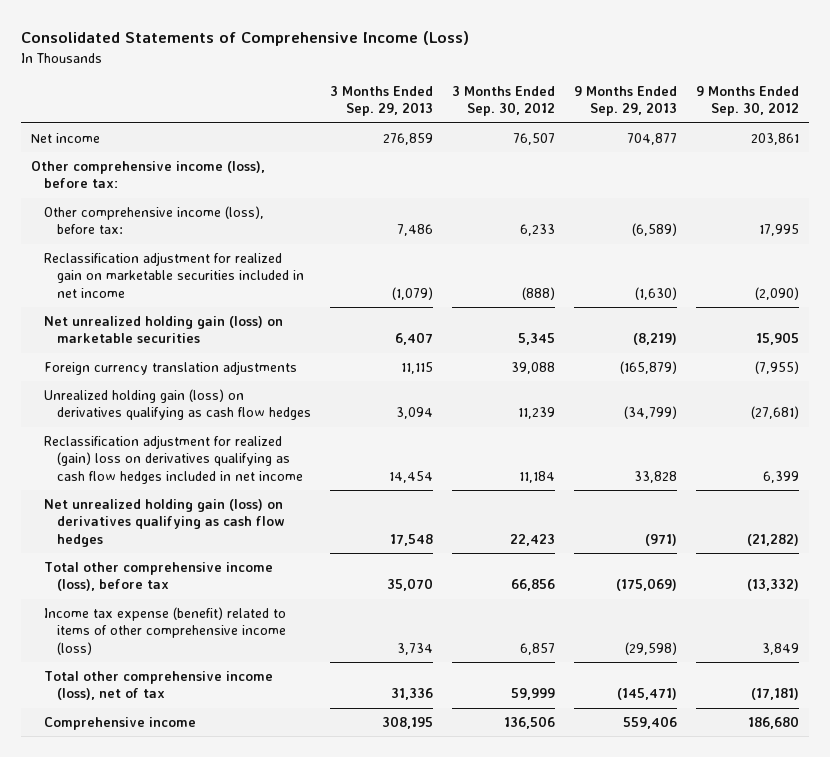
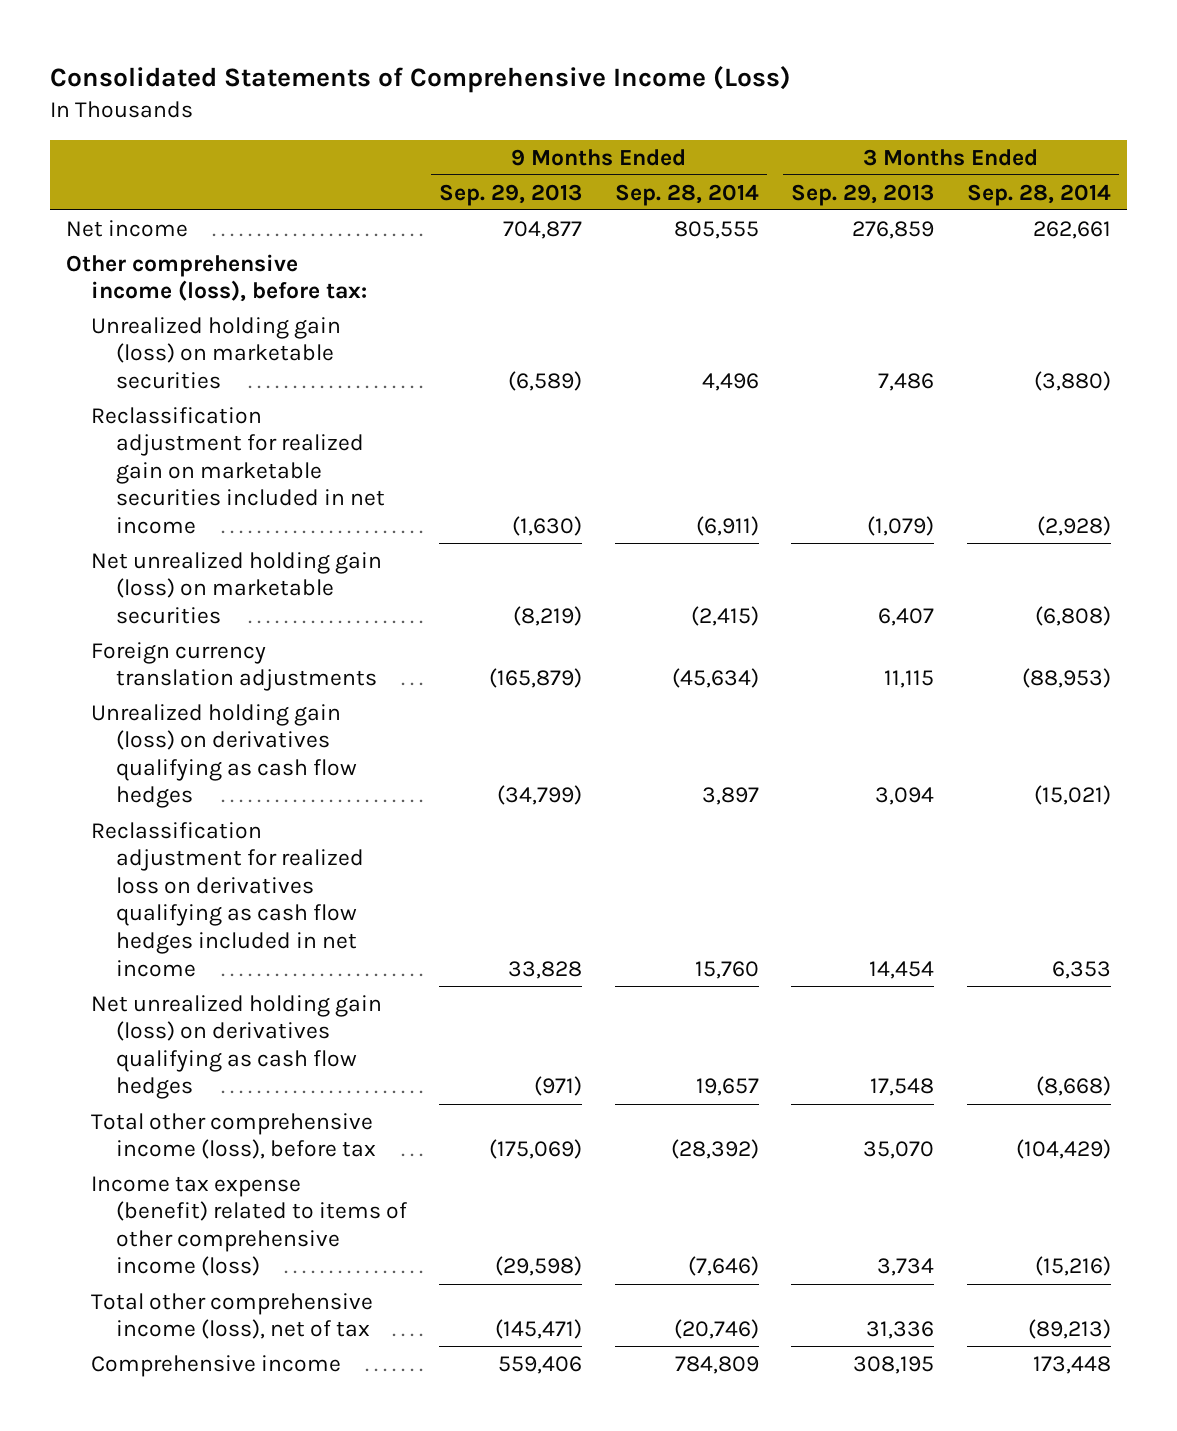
[452,85,556,117] 3 Months Ended Sep. 30, 2012 -> none
[696,85,800,117] 9 Months Ended Sep. 30, 2012 -> none
none -> [614,183,759,206] Sep. 28, 2014
none -> [966,183,1111,206] Sep. 28, 2014
[43,205,264,235] Other comprehensive income (loss), before tax: -> [91,316,342,389] Unrealized holding gain (loss) on marketable securities
[43,434,303,484] Reclassification adjustment for realized (gain) loss on derivatives qualifying as cash flow hedges included in net income -> [91,821,364,977] Reclassification adjustment for realized loss on derivatives qualifying as cash flow hedges included in net income

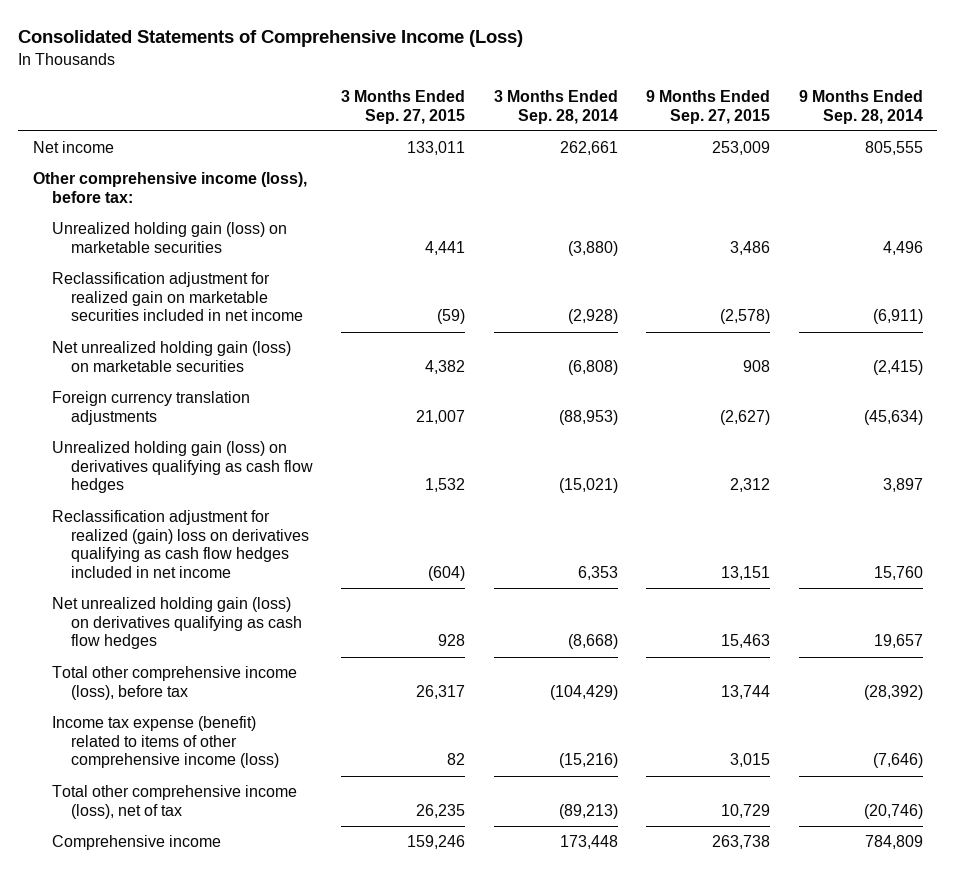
[439,183,583,206] Sep. 29, 2013 -> none
[791,183,935,206] Sep. 29, 2013 -> none
none -> [341,89,466,124] 3 Months Ended Sep. 27, 2015
none -> [646,89,771,124] 9 Months Ended Sep. 27, 2015
[91,821,364,977] Reclassification adjustment for realized loss on derivatives qualifying as cash flow hedges included in net income -> [51,510,309,578] Reclassification adjustment for realized (gain) loss on derivatives qualifying as cash flow hedges included in net income

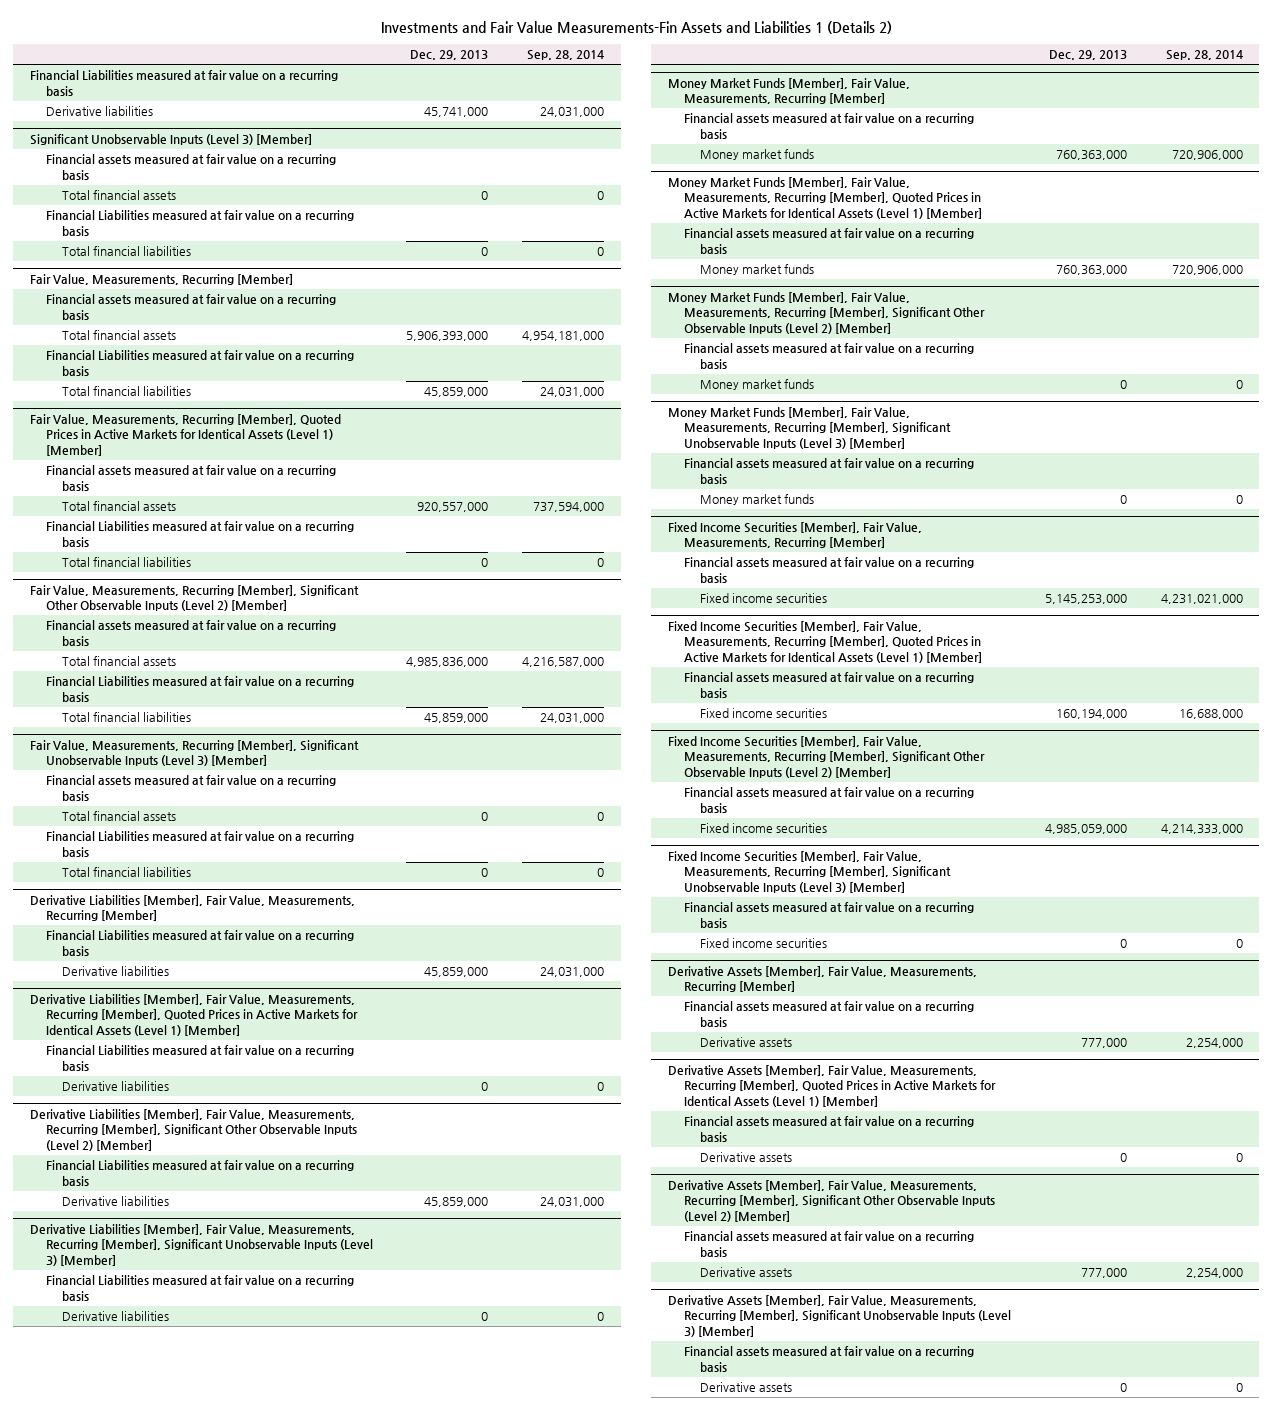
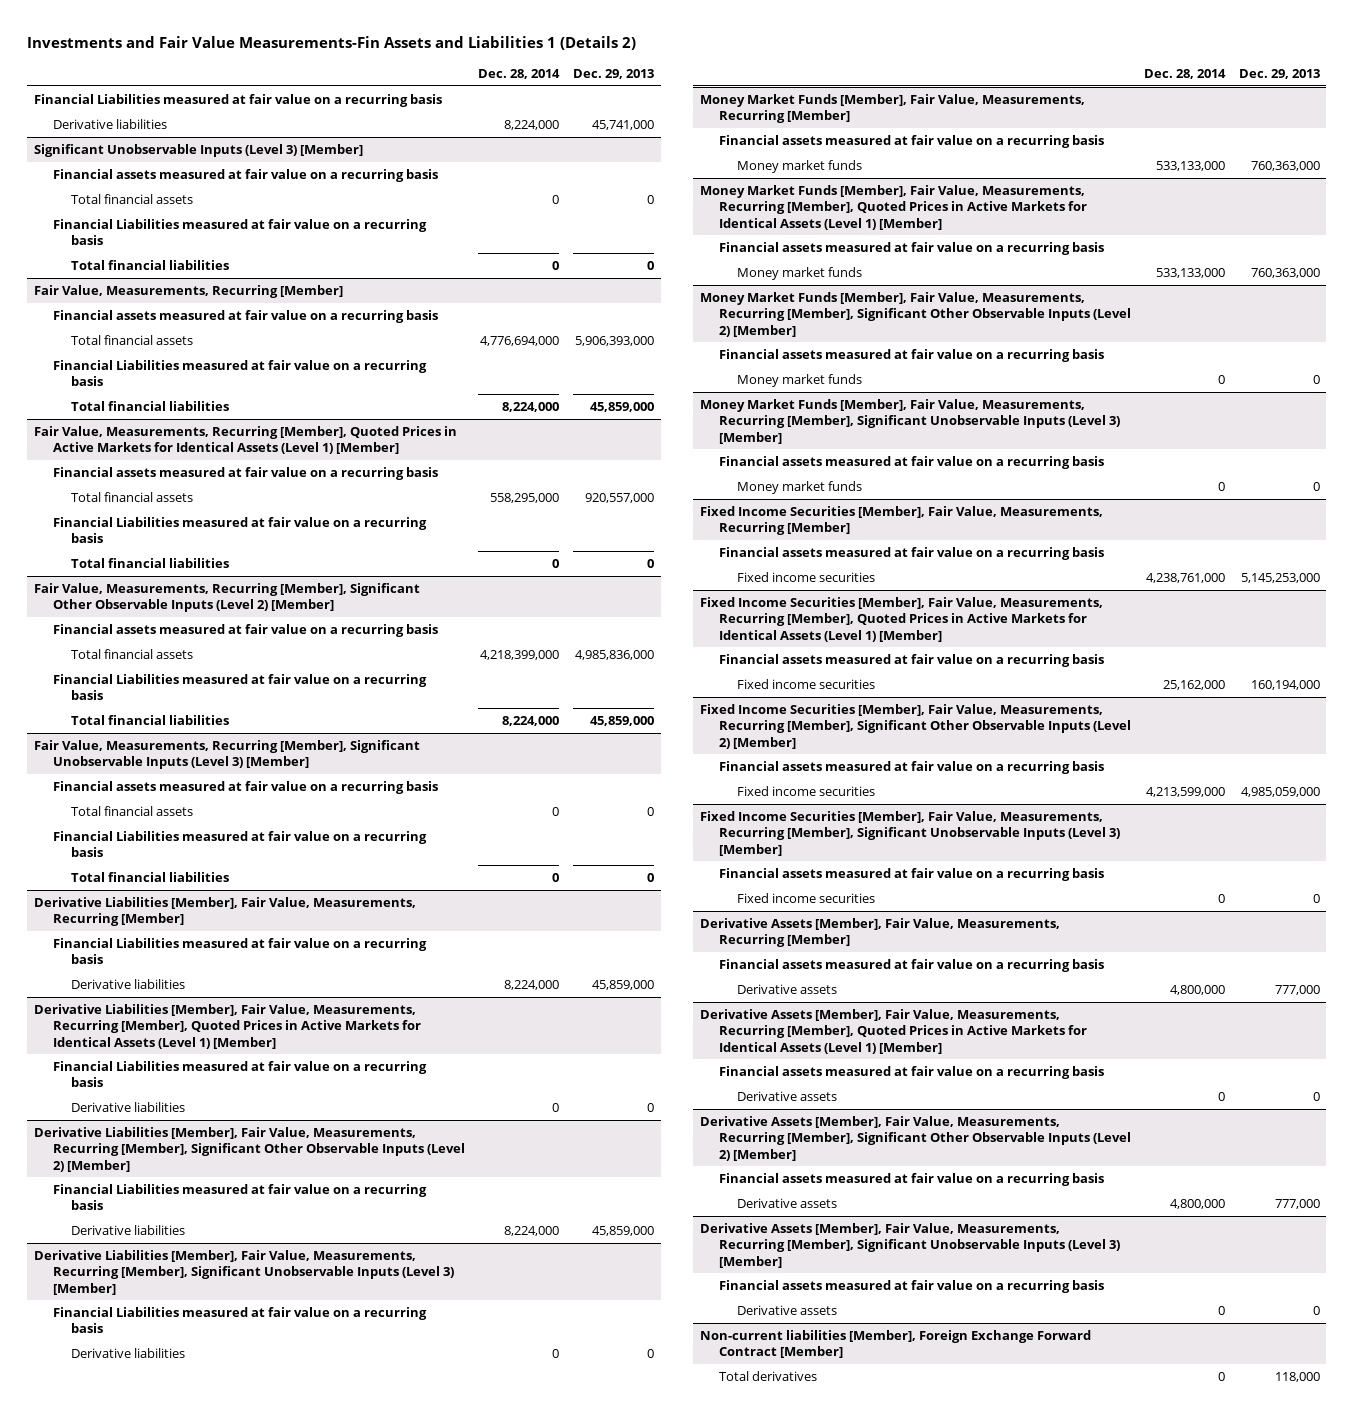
[527,50,605,61] Sep. 28, 2014 -> none
none -> [478,68,561,79] Dec. 28, 2014
none -> [699,1330,1091,1359] Non-current liabilities [Member], Foreign Exchange Forward Contract [Member]
none -> [718,1371,817,1382] Total derivatives

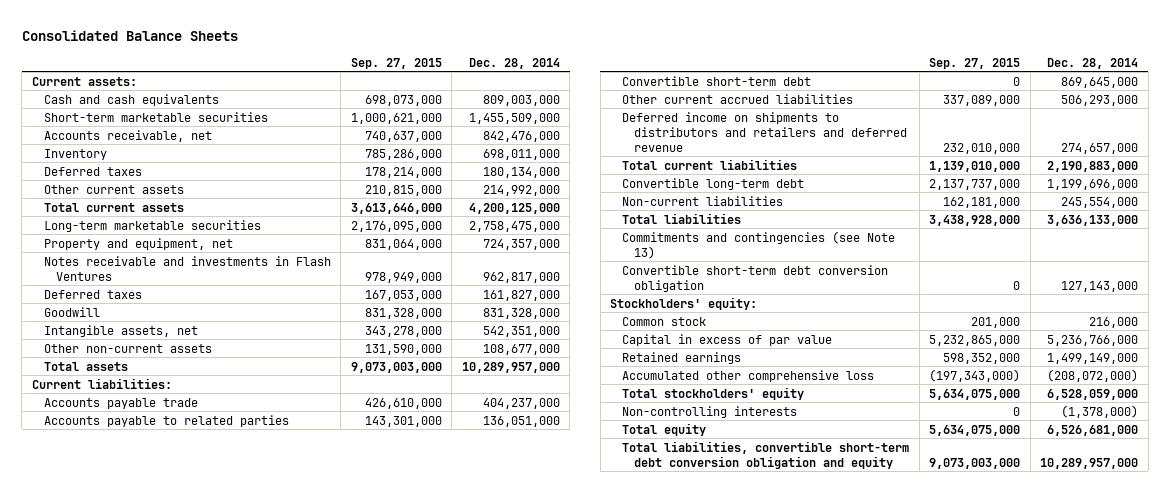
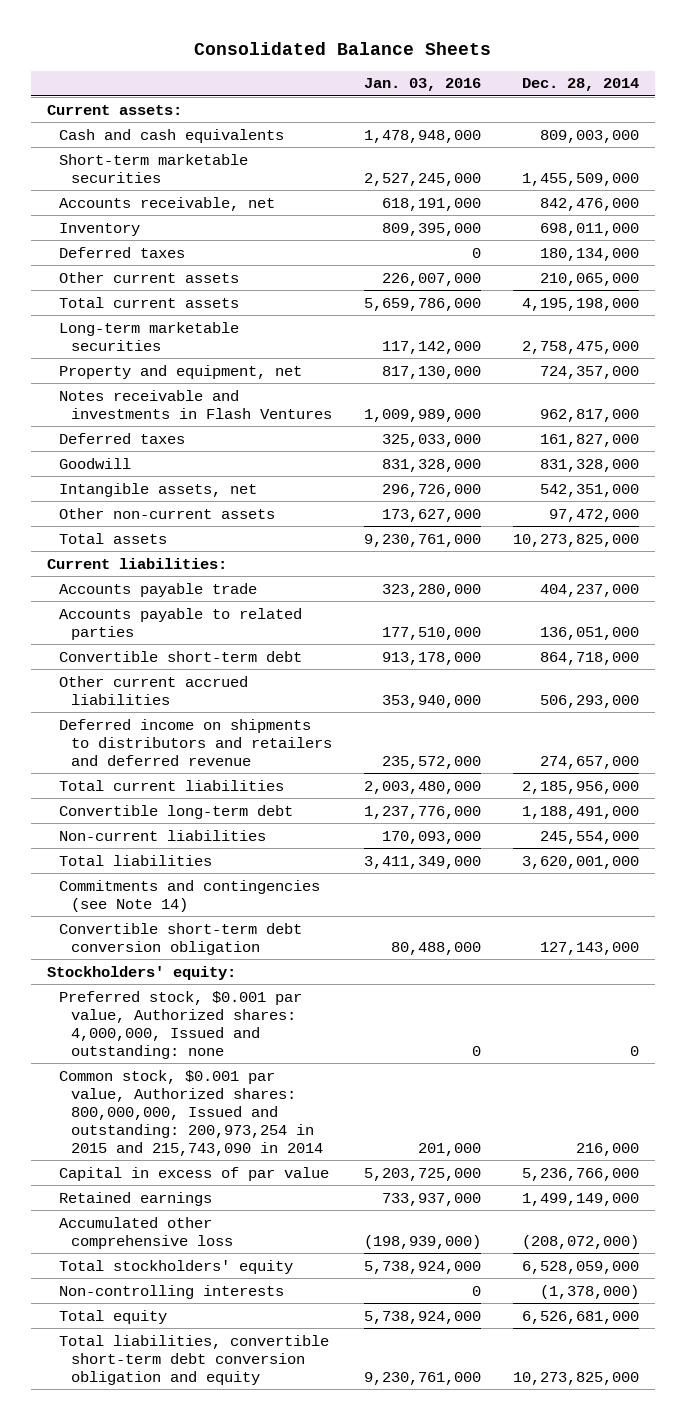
[350,57,442,69] Sep. 27, 2015 -> none
none -> [364,78,482,92] Jan. 03, 2016
[482,184,560,196] 214,992,000 -> [540,272,640,286] 210,065,000
[468,202,560,214] 4,200,125,000 -> [522,297,640,311] 4,195,198,000
[482,343,560,355] 108,677,000 -> [549,508,640,522] 97,472,000
[461,361,560,373] 10,289,957,000 -> [513,533,640,547] 10,273,825,000
[1061,76,1139,88] 869,645,000 -> [540,651,640,665] 864,718,000
[1047,160,1139,172] 2,190,883,000 -> [522,780,640,794] 2,185,956,000
[1047,178,1139,190] 1,199,696,000 -> [522,805,640,819] 1,188,491,000
[1047,214,1139,226] 3,636,133,000 -> [522,855,640,869] 3,620,001,000
[622,230,896,259] Commitments and contingencies (see Note 13) -> [59,879,321,912] Commitments and contingencies (see Note 14)
none -> [59,990,303,1059] Preferred stock, $0.001 par value, Authorized shares: 4,000,000, Issued and outstanding: none
[622,316,707,326] Common stock -> [59,1069,324,1156] Common stock, $0.001 par value, Authorized shares: 800,000,000, Issued and outstanding: 200,973,254 in 2015 and 215,743,090 in 2014
[1040,457,1139,469] 10,289,957,000 -> [513,1371,640,1385] 10,273,825,000

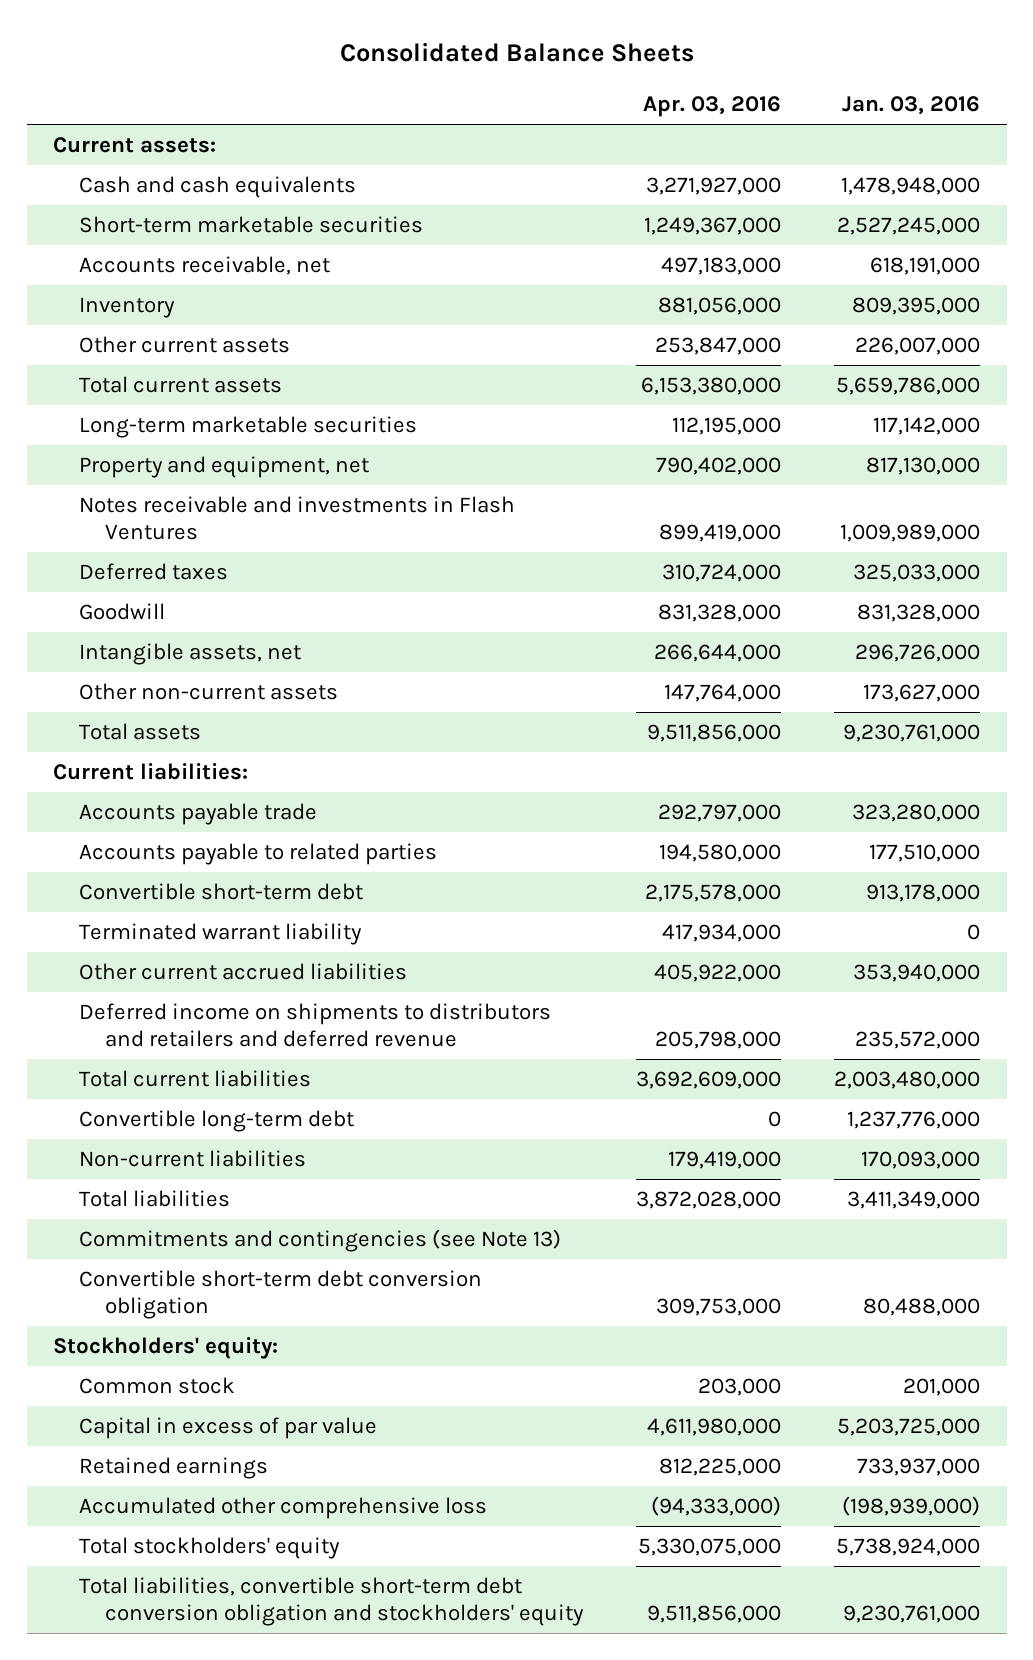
[522,78,640,92] Dec. 28, 2014 -> none
none -> [643,96,782,118] Apr. 03, 2016
[59,246,186,258] Deferred taxes -> none
none -> [79,923,363,946] Terminated warrant liability
[59,879,321,912] Commitments and contingencies (see Note 14) -> [79,1229,562,1253] Commitments and contingencies (see Note 13)
[59,990,303,1059] Preferred stock, $0.001 par value, Authorized shares: 4,000,000, Issued and outstanding: none -> none
[59,1069,324,1156] Common stock, $0.001 par value, Authorized shares: 800,000,000, Issued and outstanding: 200,973,254 in 2015 and 215,743,090 in 2014 -> [79,1377,236,1395] Common stock
[59,1284,285,1299] Non-controlling interests -> none
[59,1309,168,1324] Total equity -> none
[59,1334,330,1385] Total liabilities, convertible short-term debt conversion obligation and equity -> [79,1577,585,1626] Total liabilities, convertible short-term debt conversion obligation and stockholders' equity

